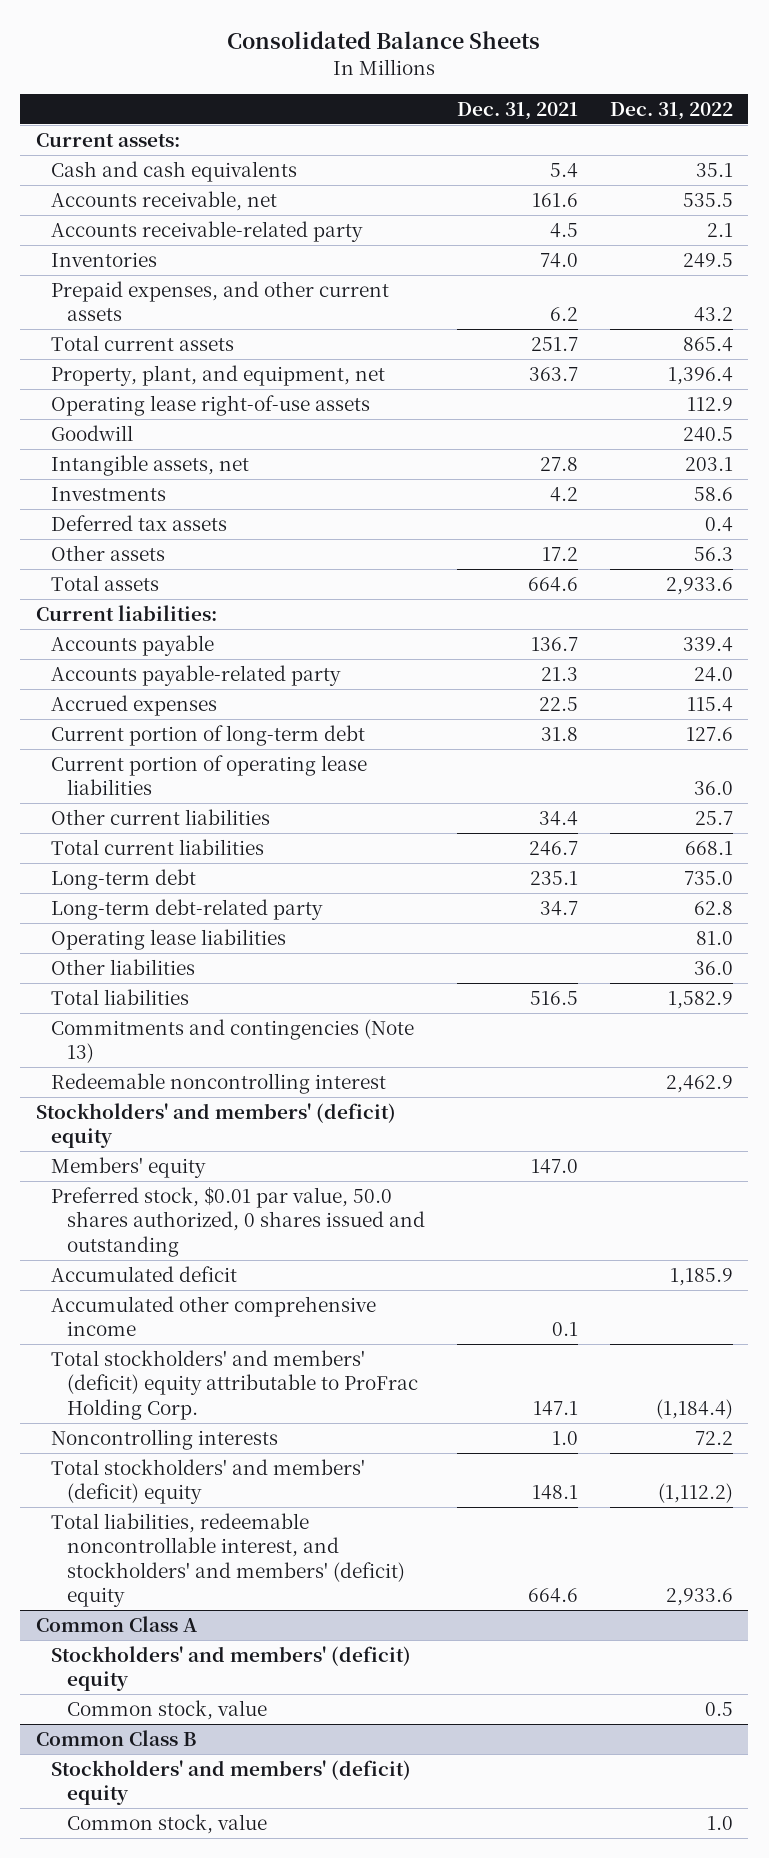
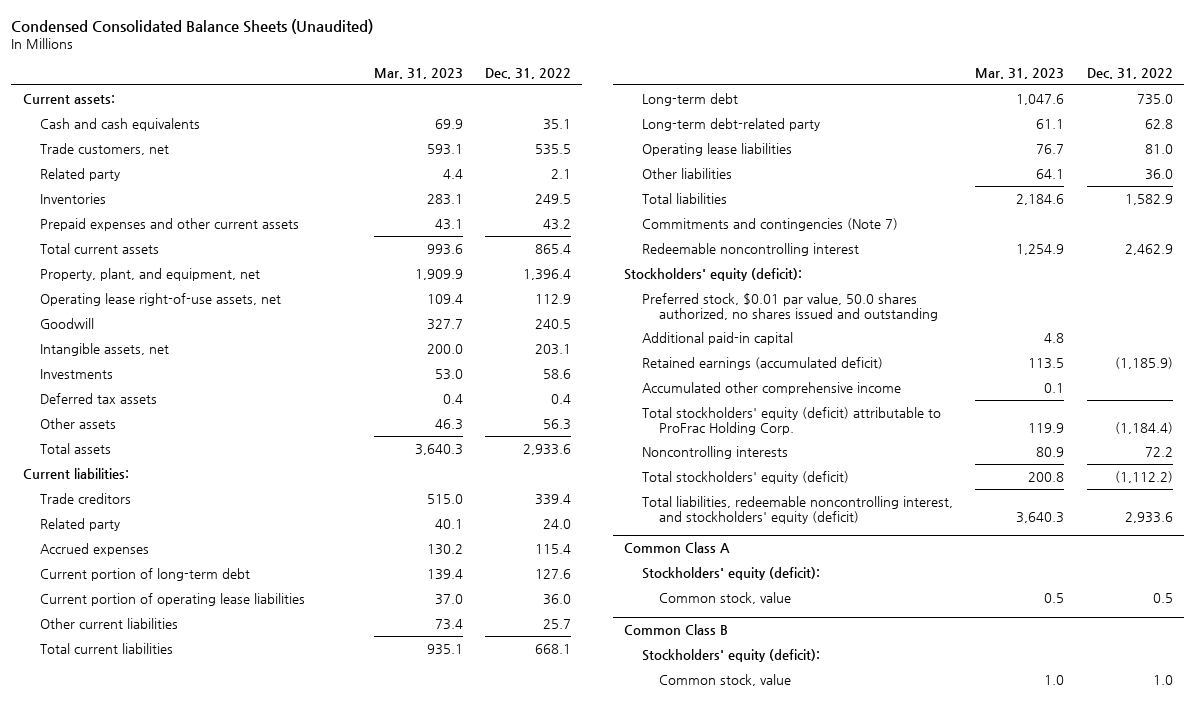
[227,31,541,50] Consolidated Balance Sheets -> [11,18,374,34] Condensed Consolidated Balance Sheets (Unaudited)
[456,101,578,120] Dec. 31, 2021 -> none
none -> [373,67,463,79] Mar. 31, 2023
[51,190,278,211] Accounts receivable, net -> [40,142,170,155] Trade customers, net
[51,220,364,242] Accounts receivable-related party -> [40,167,121,181] Related party
[51,280,390,322] Prepaid expenses, and other current assets -> [40,217,300,231] Prepaid expenses and other current assets
[51,394,371,416] Operating lease right-of-use assets -> [40,292,282,306] Operating lease right-of-use assets, net
[51,634,215,656] Accounts payable -> [40,492,132,504] Trade creditors
[51,664,342,686] Accounts payable-related party -> [40,517,121,531] Related party
[51,1018,415,1064] Commitments and contingencies (Note 13) -> [641,217,898,231] Commitments and contingencies (Note 7)
[51,1156,207,1178] Members' equity -> none
[36,1102,397,1149] Stockholders' and members' (deficit) equity -> [624,267,803,281] Stockholders' equity (deficit):
[51,1186,425,1257] Preferred stock, $0.01 par value, 50.0 shares authorized, 0 shares issued and outstanding -> [641,292,939,321] Preferred stock, $0.01 par value, 50.0 shares authorized, no shares issued and outstanding
none -> [641,331,793,345] Additional paid-in capital
[51,1265,238,1282] Accumulated deficit -> [641,356,883,370] Retained earnings (accumulated deficit)
[669,1267,733,1286] 1,185.9 -> [1114,356,1173,369] (1,185.9)
[51,1349,418,1420] Total stockholders' and members' (deficit) equity attributable to ProFrac Holding Corp. -> [641,406,941,435] Total stockholders' equity (deficit) attributable to ProFrac Holding Corp.
[51,1458,366,1505] Total stockholders' and members' (deficit) equity -> [641,470,849,484] Total stockholders' equity (deficit)
[51,1512,405,1607] Total liabilities, redeemable noncontrollable interest, and stockholders' and members' (deficit) equity -> [641,495,953,524] Total liabilities, redeemable noncontrolling interest, and stockholders' equity (deficit)
[51,1645,412,1692] Stockholders' and members' (deficit) equity -> [641,566,820,580] Stockholders' equity (deficit):
[51,1759,412,1806] Stockholders' and members' (deficit) equity -> [641,648,820,662] Stockholders' equity (deficit):

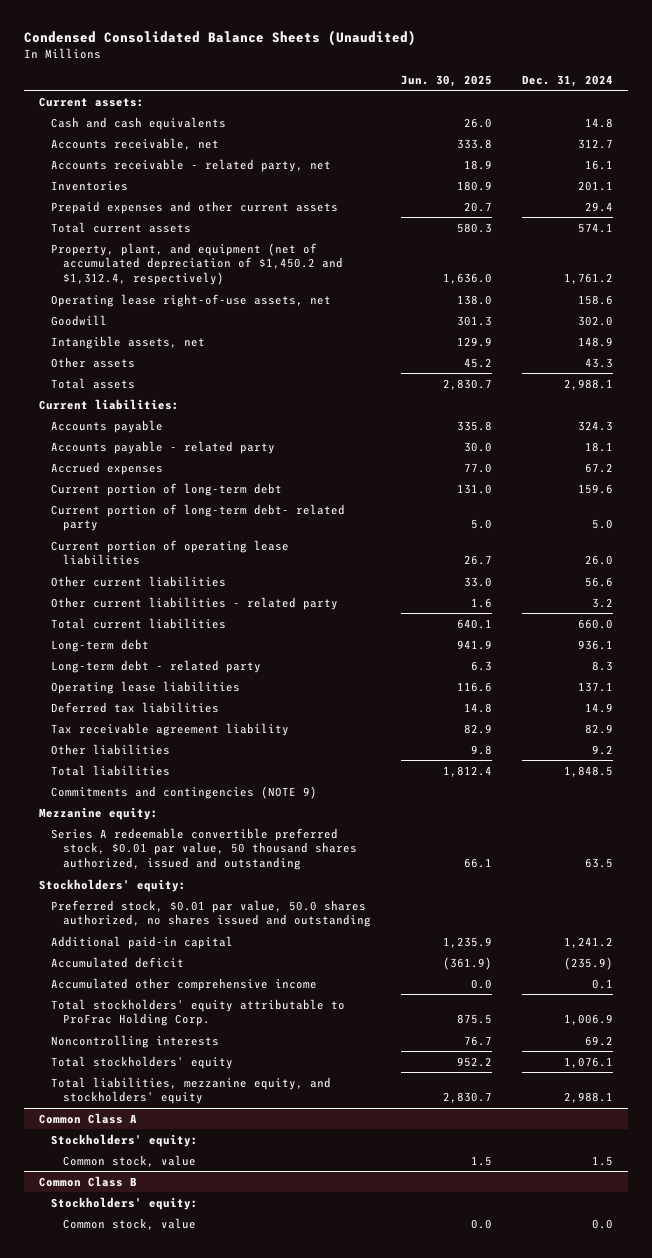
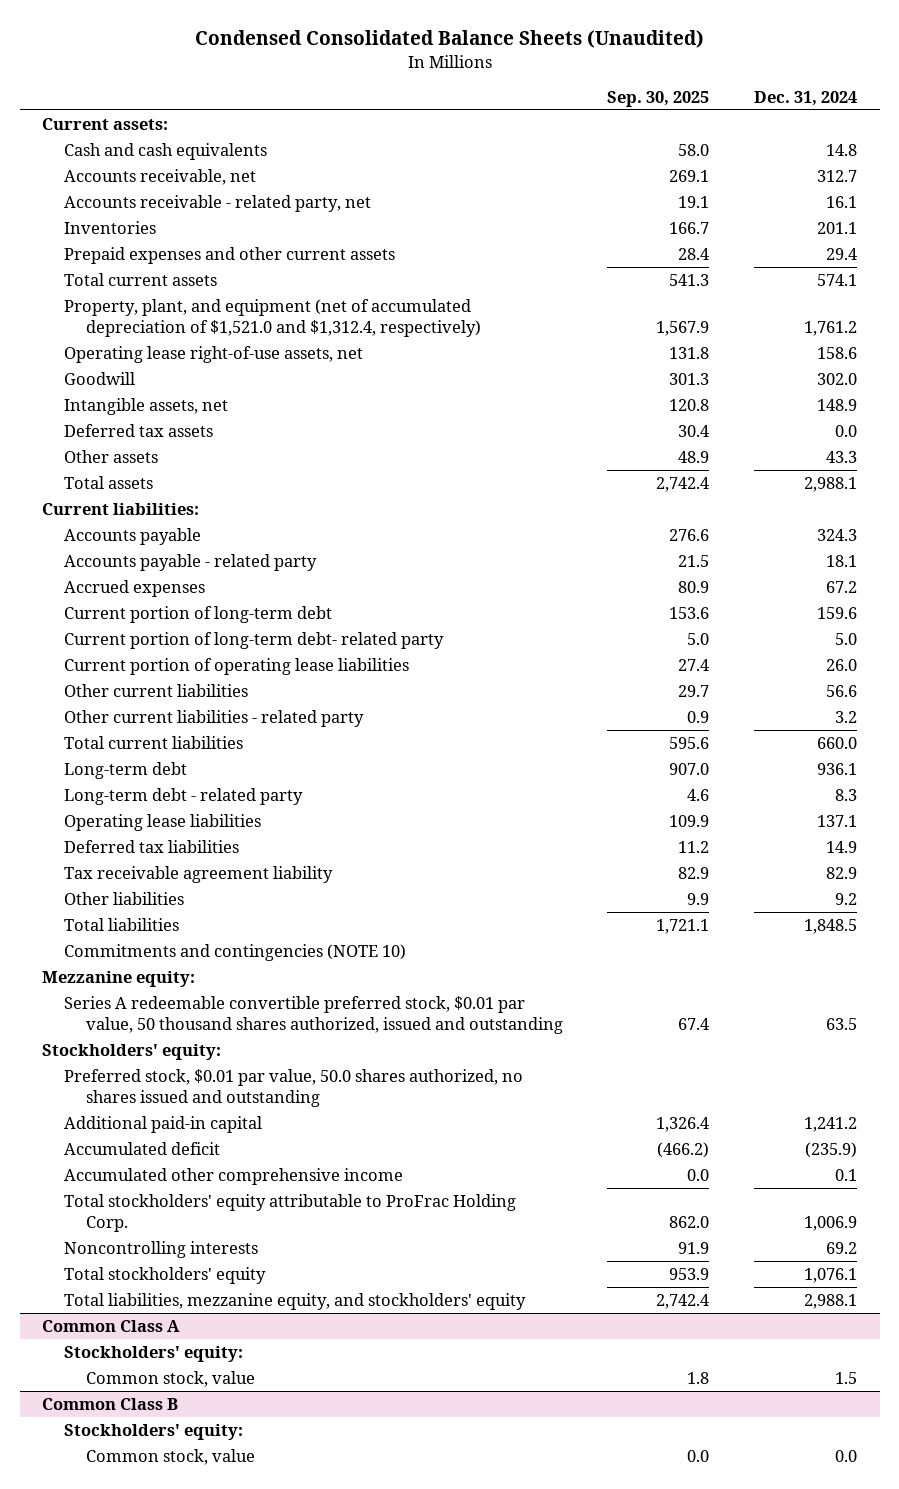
[400,75,492,88] Jun. 30, 2025 -> none
none -> [607,90,710,107] Sep. 30, 2025
[50,242,343,286] Property, plant, and equipment (net of accumulated depreciation of $1,450.2 and $1,312.4, respectively) -> [63,298,481,337] Property, plant, and equipment (net of accumulated depreciation of $1,521.0 and $1,312.4, respectively)
none -> [63,423,213,437] Deferred tax assets
[50,785,317,799] Commitments and contingencies (NOTE 9) -> [63,943,406,961] Commitments and contingencies (NOTE 10)

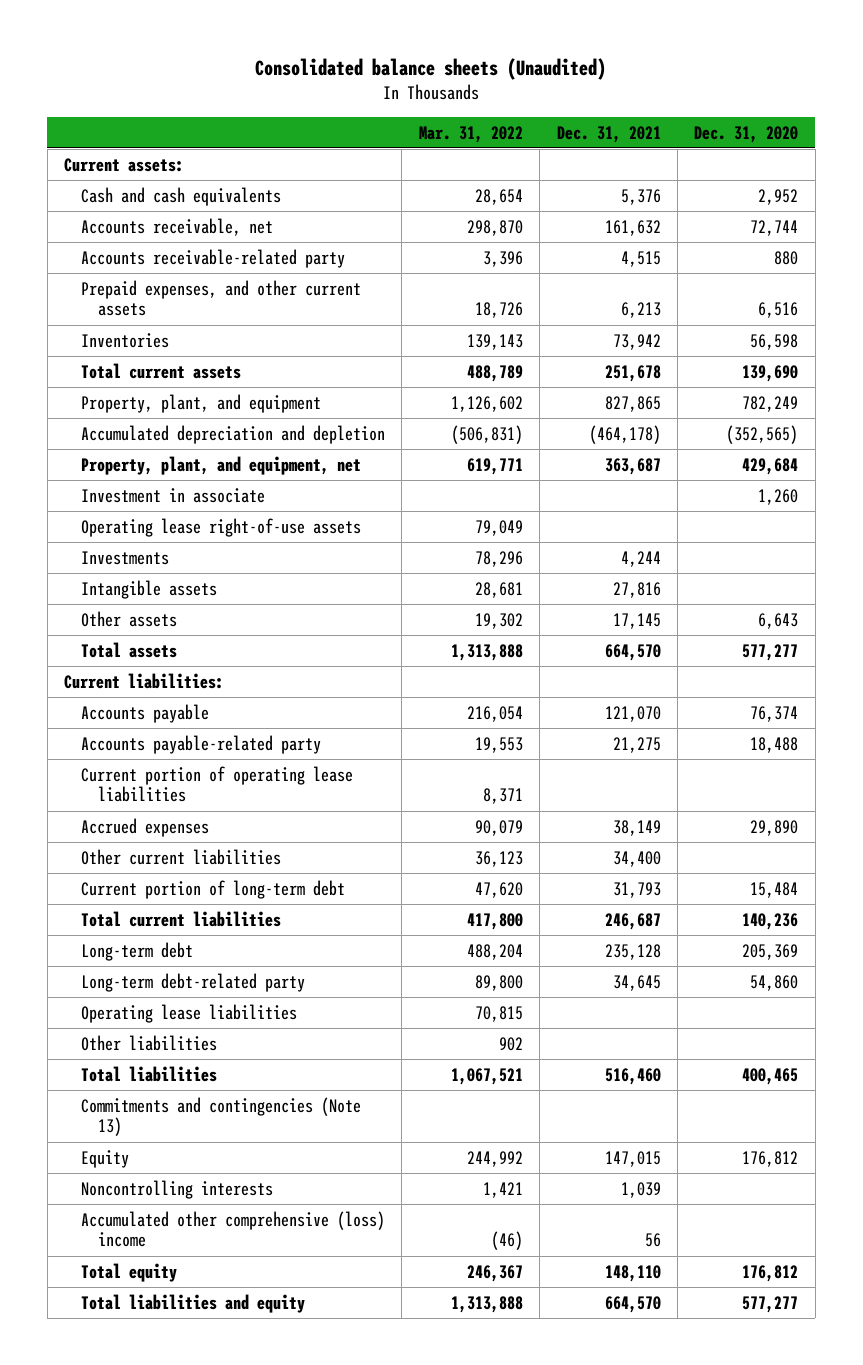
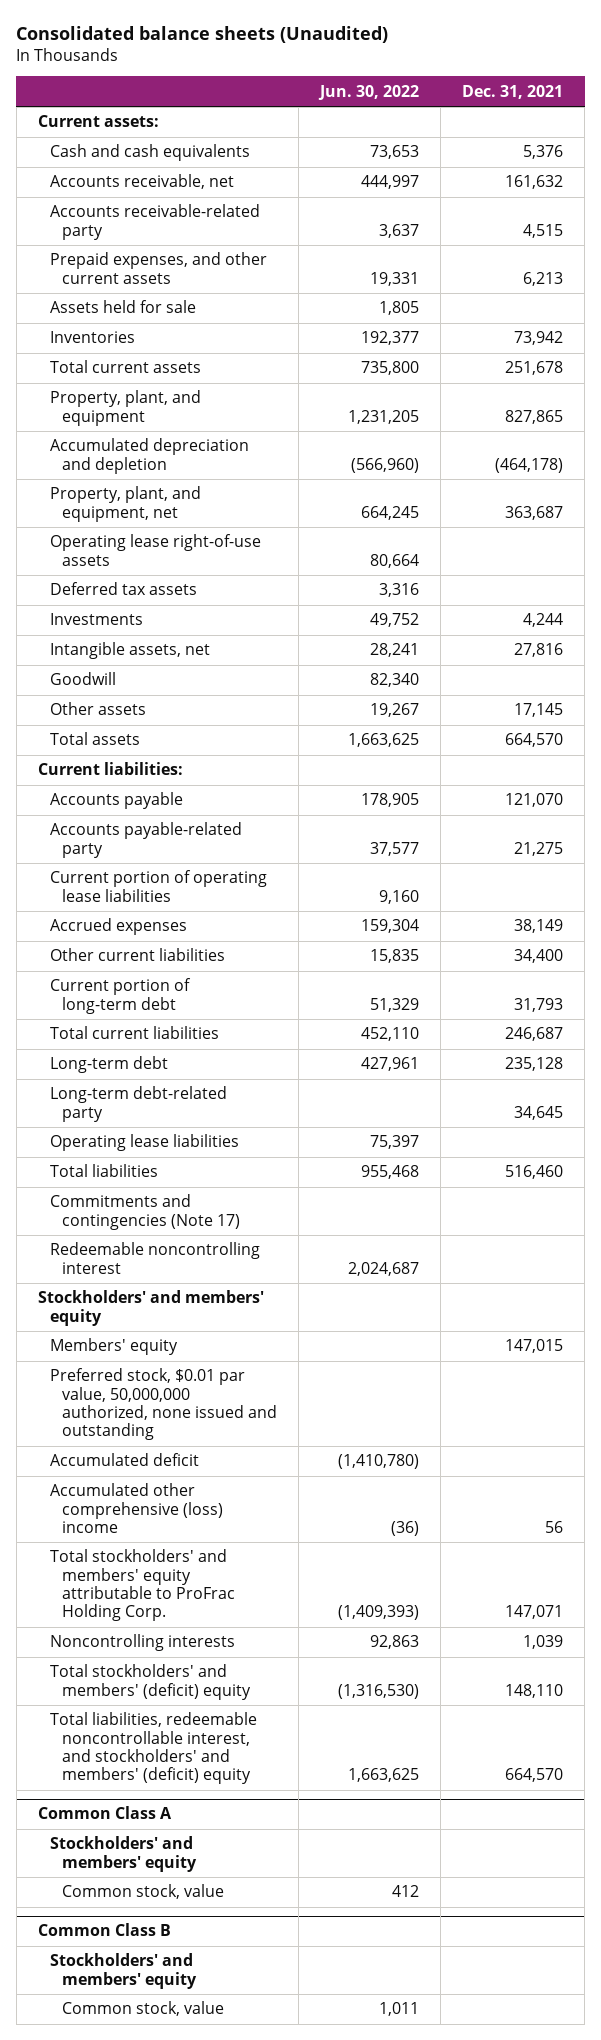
[418,125,523,143] Mar. 31, 2022 -> none
[694,125,799,143] Dec. 31, 2020 -> none
none -> [317,84,419,100] Jun. 30, 2022
none -> [49,300,196,314] Assets held for sale
[81,487,266,503] Investment in associate -> none
none -> [49,582,197,596] Deferred tax assets
[81,579,218,599] Intangible assets -> [49,642,210,660] Intangible assets, net
none -> [49,672,116,686] Goodwill
[81,1034,218,1051] Other liabilities -> none
[81,1096,362,1137] Commitments and contingencies (Note 13) -> [49,1194,240,1230] Commitments and contingencies (Note 17)
none -> [49,1242,260,1274] Redeemable noncontrolling interest
none -> [38,1290,265,1326] Stockholders' and members' equity
[81,1149,130,1168] Equity -> [49,1338,178,1356] Members' equity
none -> [49,1368,277,1441] Preferred stock, $0.01 par value, 50,000,000 authorized, none issued and outstanding
none -> [49,1453,199,1467] Accumulated deficit
none -> [49,1549,235,1622] Total stockholders' and members' equity attributable to ProFrac Holding Corp.
[81,1179,274,1199] Noncontrolling interests -> [49,1634,235,1652] Noncontrolling interests
[81,1262,178,1282] Total equity -> [49,1664,251,1700] Total stockholders' and members' (deficit) equity
[81,1293,306,1313] Total liabilities and equity -> [49,1712,257,1785] Total liabilities, redeemable noncontrollable interest, and stockholders' and members' (deficit) equity
none -> [38,1806,173,1820] Common Class A
none -> [49,1836,197,1872] Stockholders' and members' equity
none -> [61,1884,224,1900] Common stock, value
none -> [38,1923,172,1937] Common Class B
none -> [49,1953,197,1989] Stockholders' and members' equity
none -> [61,2001,224,2017] Common stock, value

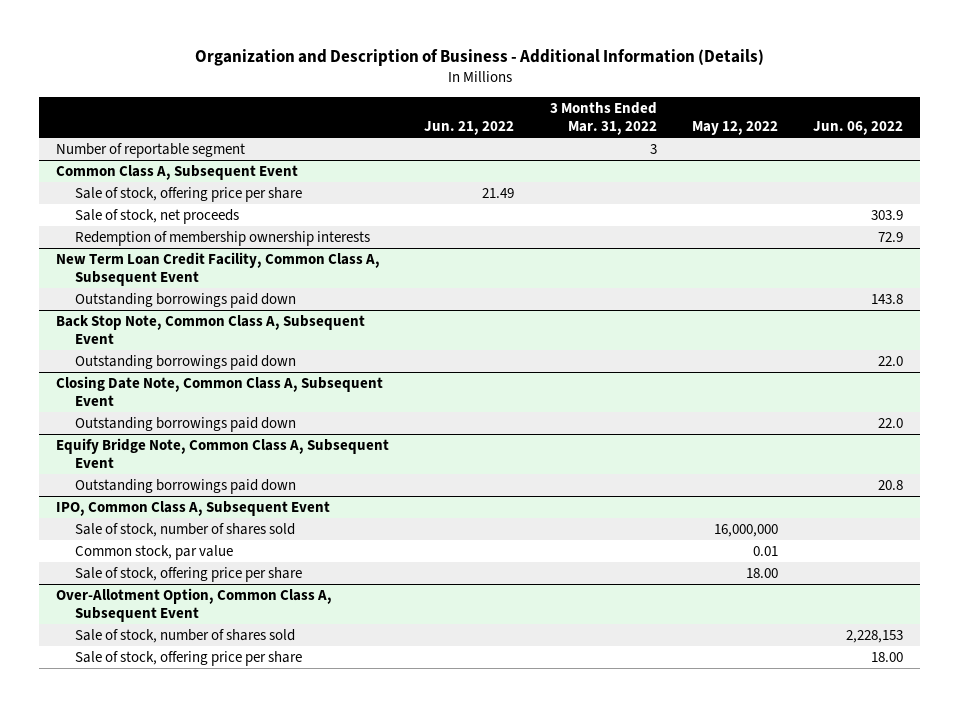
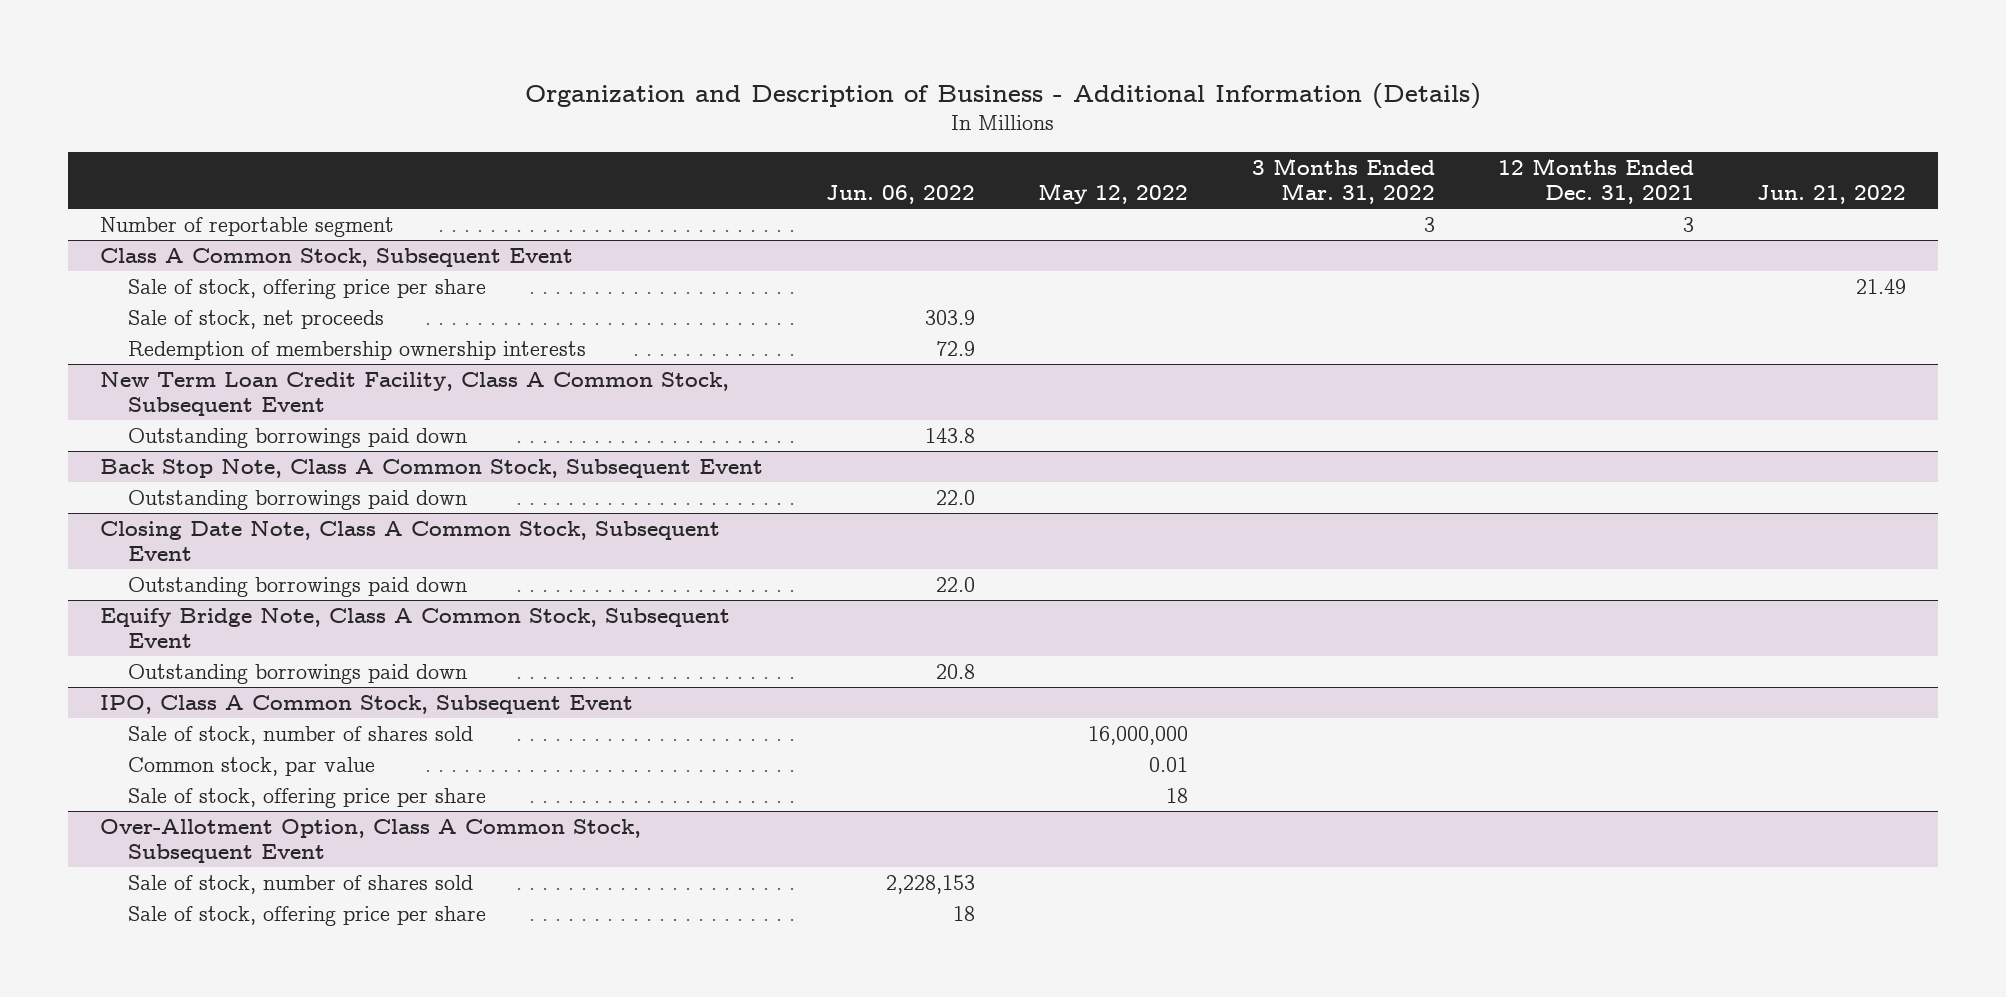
none -> [1497,157,1694,204] 12 Months Ended Dec. 31, 2021
[56,164,299,180] Common Class A, Subsequent Event -> [99,248,573,268] Class A Common Stock, Subsequent Event
[56,251,381,286] New Term Loan Credit Facility, Common Class A, Subsequent Event -> [99,372,729,416] New Term Loan Credit Facility, Class A Common Stock, Subsequent Event
[56,314,366,344] Back Stop Note, Common Class A, Subsequent Event -> [99,459,763,479] Back Stop Note, Class A Common Stock, Subsequent Event
[56,375,384,406] Closing Date Note, Common Class A, Subsequent Event -> [99,521,720,561] Closing Date Note, Class A Common Stock, Subsequent Event
[56,437,390,468] Equify Bridge Note, Common Class A, Subsequent Event -> [99,608,730,648] Equify Bridge Note, Class A Common Stock, Subsequent Event
[56,500,331,516] IPO, Common Class A, Subsequent Event -> [99,695,633,715] IPO, Class A Common Stock, Subsequent Event
[745,567,778,578] 18.00 -> [1166,788,1189,804] 18
[56,587,333,622] Over-Allotment Option, Common Class A, Subsequent Event -> [99,819,641,863] Over-Allotment Option, Class A Common Stock, Subsequent Event
[870,651,903,662] 18.00 -> [953,906,976,922] 18

